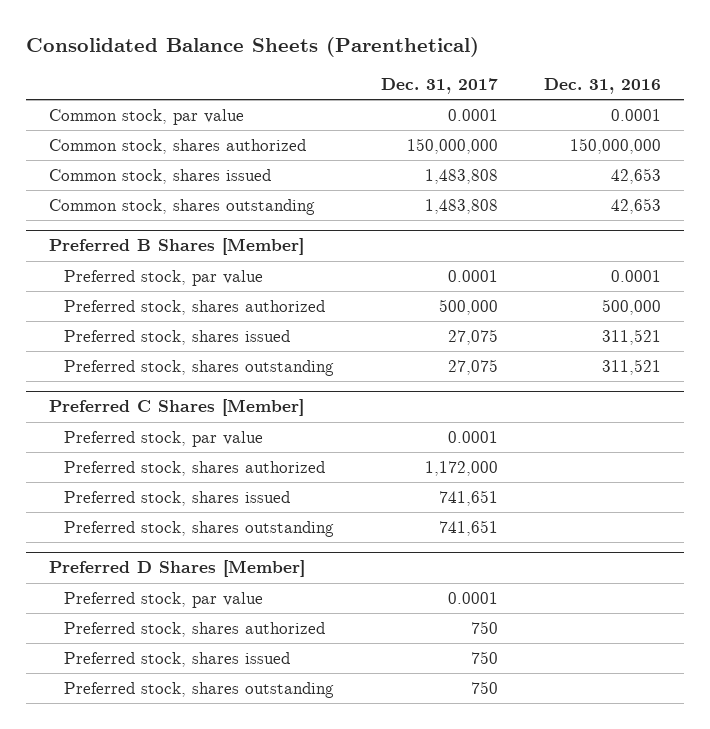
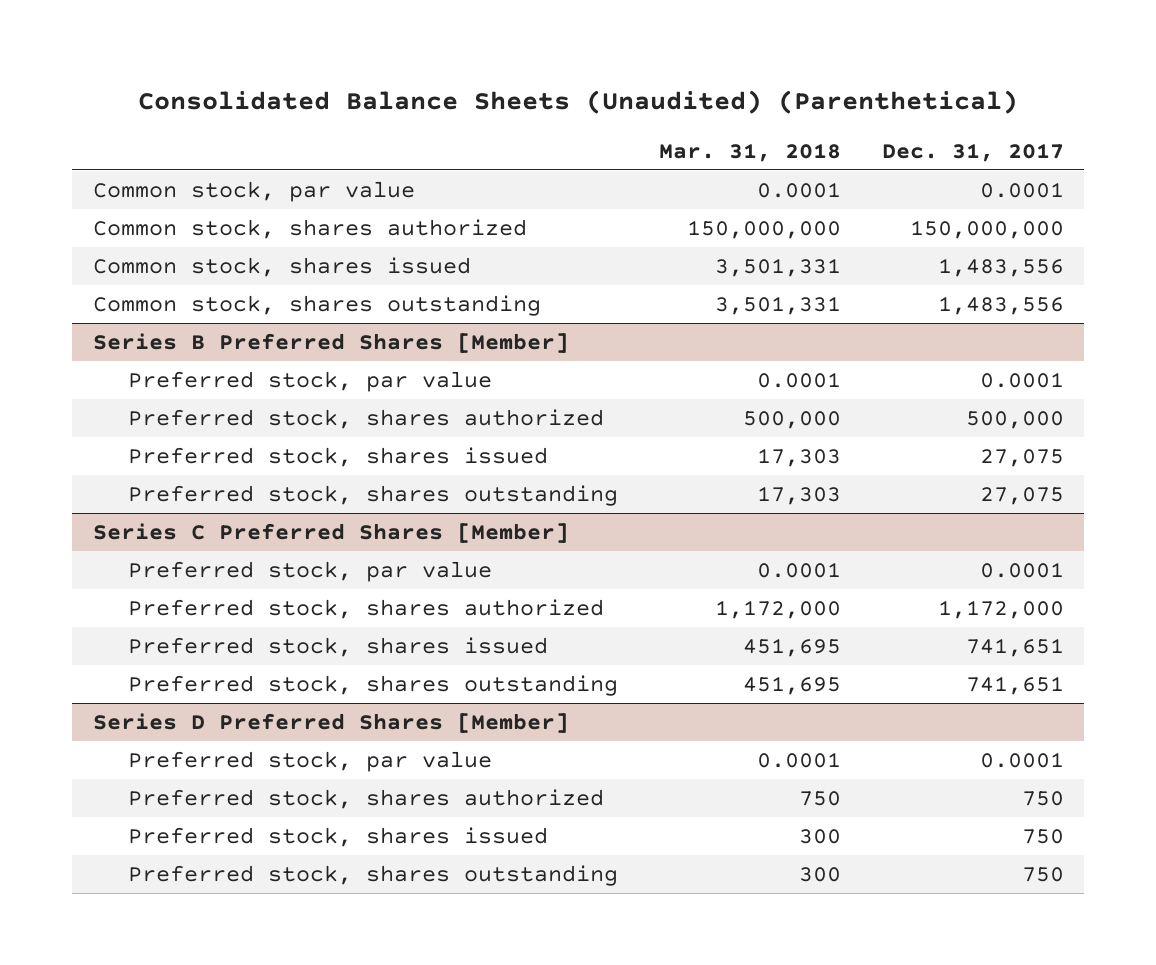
[25,36,479,57] Consolidated Balance Sheets (Parenthetical) -> [138,89,1019,114] Consolidated Balance Sheets (Unaudited) (Parenthetical)
[543,77,661,94] Dec. 31, 2016 -> none
none -> [659,142,842,162] Mar. 31, 2018
[424,169,498,185] 1,483,808 -> [937,257,1064,277] 1,483,556
[424,199,498,215] 1,483,808 -> [937,295,1064,315] 1,483,556
[48,238,304,256] Preferred B Shares [Member] -> [92,332,569,353] Series B Preferred Shares [Member]
[48,399,304,417] Preferred C Shares [Member] -> [92,522,569,543] Series C Preferred Shares [Member]
[48,560,305,578] Preferred D Shares [Member] -> [92,712,569,733] Series D Preferred Shares [Member]

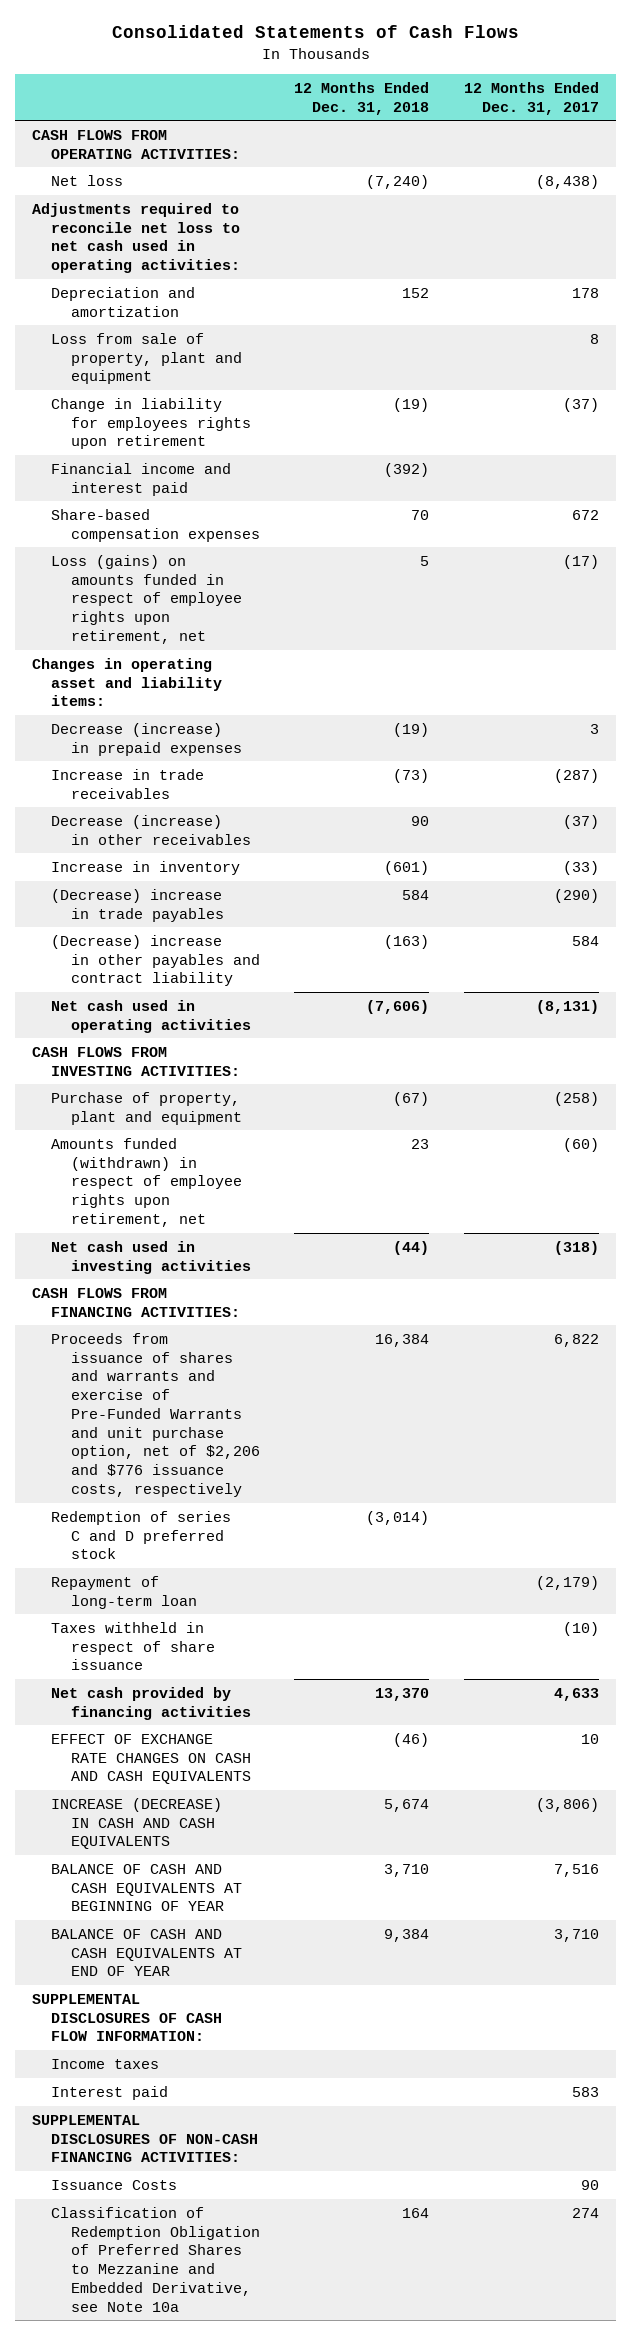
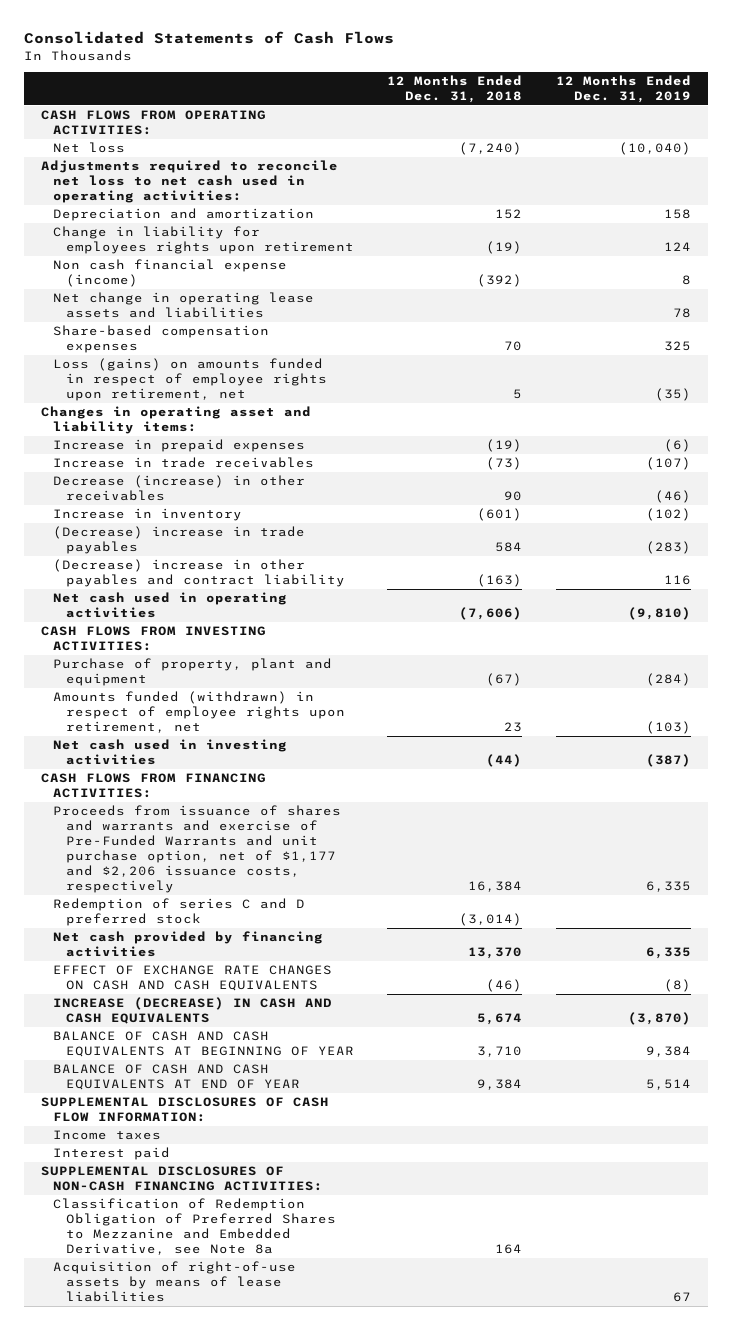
[464,81,600,115] 12 Months Ended Dec. 31, 2017 -> none
none -> [555,75,691,104] 12 Months Ended Dec. 31, 2019
[51,332,242,385] Loss from sale of property, plant and equipment -> none
[51,462,232,496] Financial income and interest paid -> [53,259,288,288] Non cash financial expense (income)
none -> [53,292,315,319] Net change in operating lease assets and liabilities
[51,722,242,756] Decrease (increase) in prepaid expenses -> [53,439,306,453] Increase in prepaid expenses
[51,1332,260,1497] Proceeds from issuance of shares and warrants and exercise of Pre-Funded Warrants and unit purchase option, net of $2,206 and $776 issuance costs, respectively -> [53,805,342,894] Proceeds from issuance of shares and warrants and exercise of Pre-Funded Warrants and unit purchase option, net of $1,177 and $2,206 issuance costs, respectively
[51,1575,197,1609] Repayment of long-term loan -> none
[51,1621,215,1671] Taxes withheld in respect of share issuance -> none
[51,2179,178,2190] Issuance Costs -> none
[51,2206,260,2312] Classification of Redemption Obligation of Preferred Shares to Mezzanine and Embedded Derivative, see Note 10a -> [53,1198,337,1256] Classification of Redemption Obligation of Preferred Shares to Mezzanine and Embedded Derivative, see Note 8a
none -> [53,1261,297,1303] Acquisition of right-of-use assets by means of lease liabilities

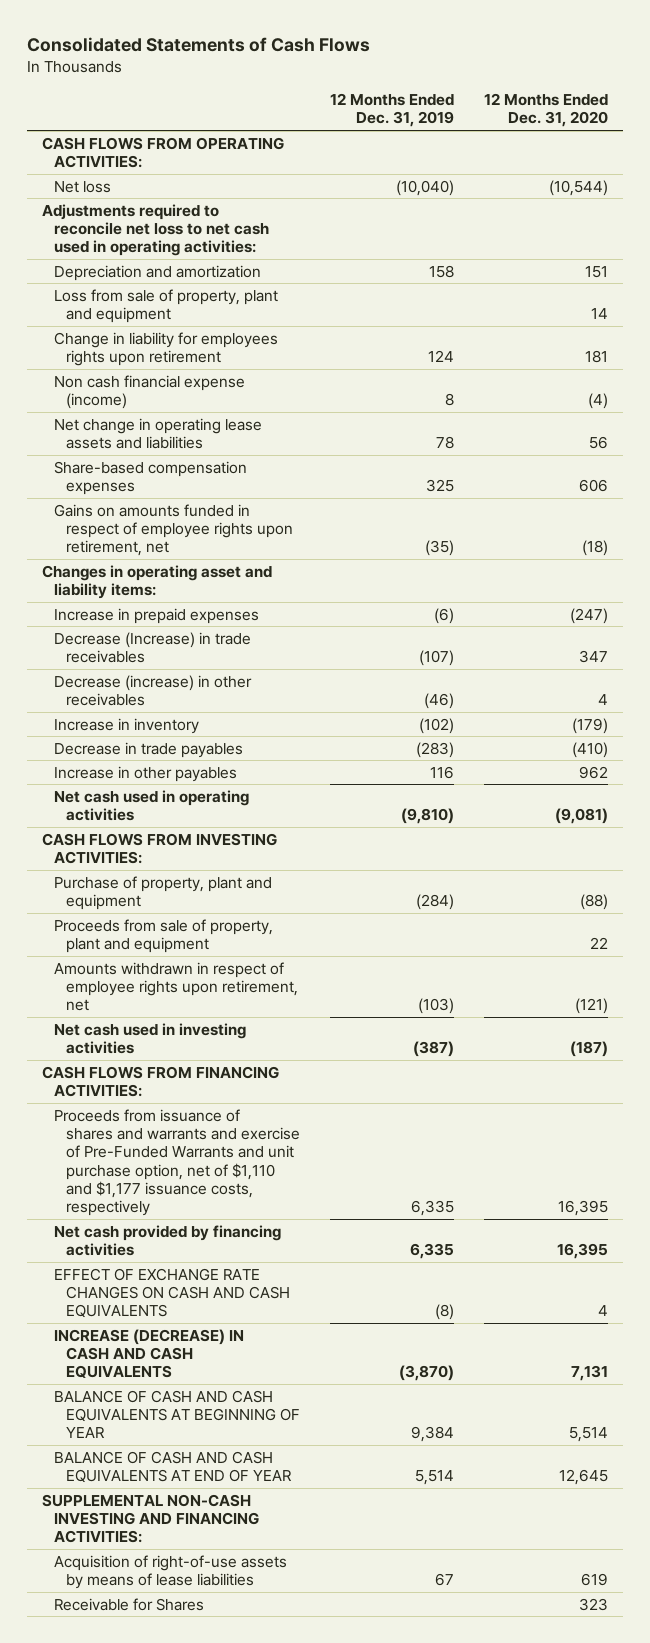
[387,75,523,104] 12 Months Ended Dec. 31, 2018 -> none
none -> [484,93,609,128] 12 Months Ended Dec. 31, 2020
none -> [53,288,278,324] Loss from sale of property, plant and equipment
[53,358,328,402] Loss (gains) on amounts funded in respect of employee rights upon retirement, net -> [53,503,294,557] Gains on amounts funded in respect of employee rights upon retirement, net
[53,457,315,469] Increase in trade receivables -> [53,631,251,664] Decrease (Increase) in trade receivables
[53,526,306,555] (Decrease) increase in trade payables -> [53,741,243,758] Decrease in trade payables
[53,559,346,588] (Decrease) increase in other payables and contract liability -> [53,765,237,782] Increase in other payables
none -> [53,918,273,954] Proceeds from sale of property, plant and equipment
[53,691,346,734] Amounts funded (withdrawn) in respect of employee rights upon retirement, net -> [53,961,299,1012] Amounts withdrawn in respect of employee rights upon retirement, net
[53,898,306,927] Redemption of series C and D preferred stock -> none
[53,805,342,894] Proceeds from issuance of shares and warrants and exercise of Pre-Funded Warrants and unit purchase option, net of $1,177 and $2,206 issuance costs, respectively -> [53,1108,301,1217] Proceeds from issuance of shares and warrants and exercise of Pre-Funded Warrants and unit purchase option, net of $1,110 and $1,177 issuance costs, respectively
[40,1097,329,1123] SUPPLEMENTAL DISCLOSURES OF CASH FLOW INFORMATION: -> none
[53,1130,162,1141] Income taxes -> none
[53,1147,171,1161] Interest paid -> none
[53,1198,337,1256] Classification of Redemption Obligation of Preferred Shares to Mezzanine and Embedded Derivative, see Note 8a -> none
[40,1166,324,1192] SUPPLEMENTAL DISCLOSURES OF NON-CASH FINANCING ACTIVITIES: -> [41,1493,259,1544] SUPPLEMENTAL NON-CASH INVESTING AND FINANCING ACTIVITIES:
none -> [53,1597,204,1611] Receivable for Shares

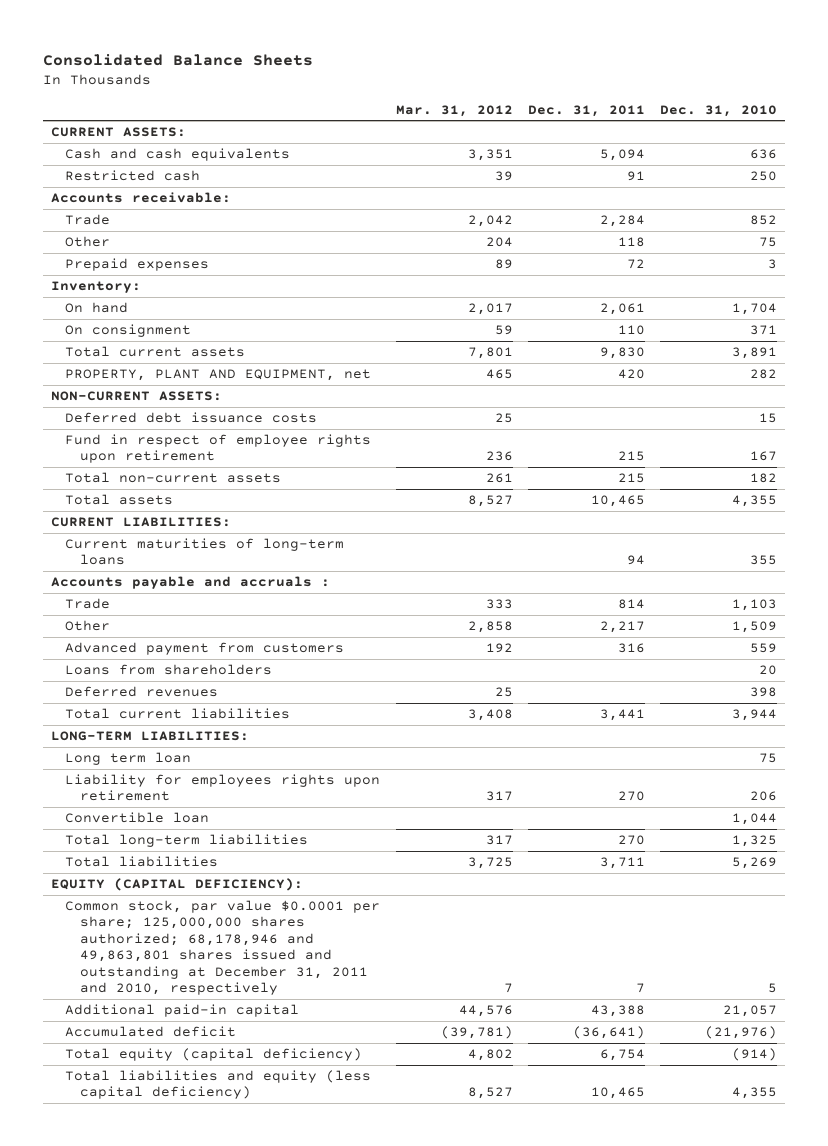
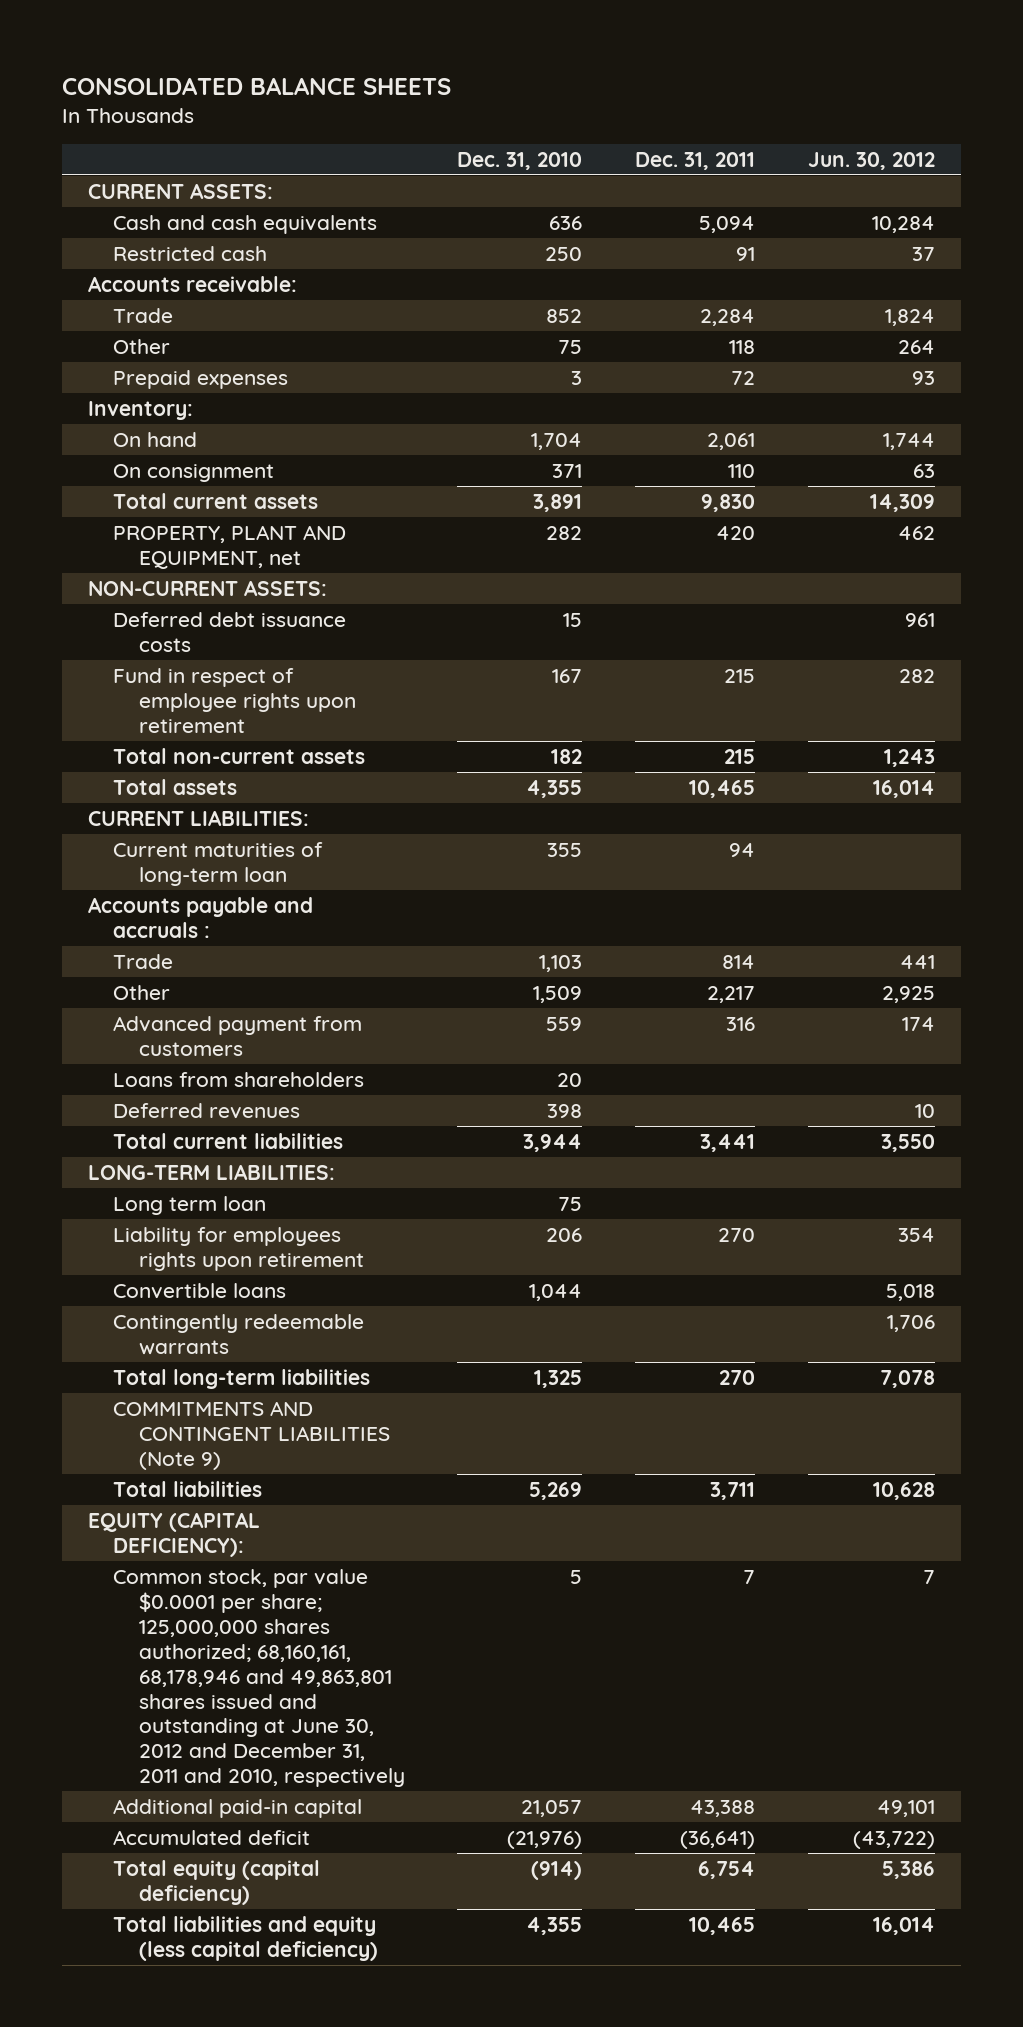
[43,54,314,67] Consolidated Balance Sheets -> [62,76,452,95] CONSOLIDATED BALANCE SHEETS
[395,104,513,117] Mar. 31, 2012 -> none
none -> [807,151,935,170] Jun. 30, 2012
[65,538,345,566] Current maturities of long-term loans -> [113,841,324,886] Current maturities of long-term loan
[65,812,210,824] Convertible loan -> [113,1282,287,1299] Convertible loans
none -> [113,1313,365,1355] Contingently redeemable warrants
none -> [113,1400,390,1470] COMMITMENTS AND CONTINGENT LIABILITIES (Note 9)
[65,900,381,996] Common stock, par value $0.0001 per share; 125,000,000 shares authorized; 68,178,946 and 49,863,801 shares issued and outstanding at December 31, 2011 and 2010, respectively -> [113,1568,405,1788] Common stock, par value $0.0001 per share; 125,000,000 shares authorized; 68,160,161, 68,178,946 and 49,863,801 shares issued and outstanding at June 30, 2012 and December 31, 2011 and 2010, respectively

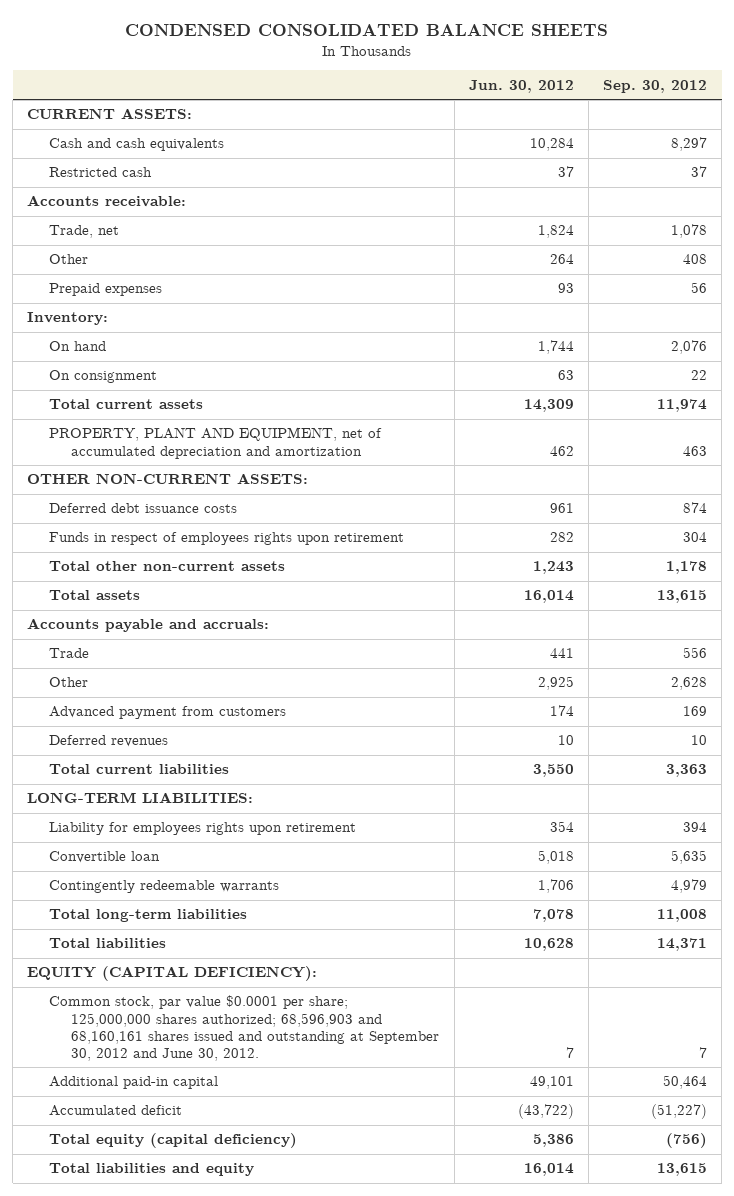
[62,76,452,95] CONSOLIDATED BALANCE SHEETS -> [125,23,609,36] CONDENSED CONSOLIDATED BALANCE SHEETS
[457,151,583,170] Dec. 31, 2010 -> none
[634,151,755,170] Dec. 31, 2011 -> none
none -> [603,79,708,93] Sep. 30, 2012
[113,307,174,323] Trade -> [49,225,120,239] Trade, net
[113,524,347,569] PROPERTY, PLANT AND EQUIPMENT, net -> [49,427,383,459] PROPERTY, PLANT AND EQUIPMENT, net of accumulated depreciation and amortization
[88,579,328,596] NON-CURRENT ASSETS: -> [27,473,309,485] OTHER NON-CURRENT ASSETS:
[113,667,356,733] Fund in respect of employee rights upon retirement -> [49,532,405,546] Funds in respect of employees rights upon retirement
[113,747,366,764] Total non-current assets -> [49,561,286,572] Total other non-current assets
[88,809,310,826] CURRENT LIABILITIES: -> none
[113,841,324,886] Current maturities of long-term loan -> none
[88,896,314,938] Accounts payable and accruals : -> [27,618,270,633] Accounts payable and accruals:
[113,1071,365,1087] Loans from shareholders -> none
[113,1195,267,1215] Long term loan -> none
[113,1282,287,1299] Convertible loans -> [49,851,161,864] Convertible loan
[113,1400,390,1470] COMMITMENTS AND CONTINGENT LIABILITIES (Note 9) -> none
[113,1568,405,1788] Common stock, par value $0.0001 per share; 125,000,000 shares authorized; 68,160,161, 68,178,946 and 49,863,801 shares issued and outstanding at June 30, 2012 and December 31, 2011 and 2010, respectively -> [49,995,440,1062] Common stock, par value $0.0001 per share; 125,000,000 shares authorized; 68,596,903 and 68,160,161 shares issued and outstanding at September 30, 2012 and June 30, 2012.
[113,1915,378,1961] Total liabilities and equity (less capital deficiency) -> [49,1163,255,1177] Total liabilities and equity

